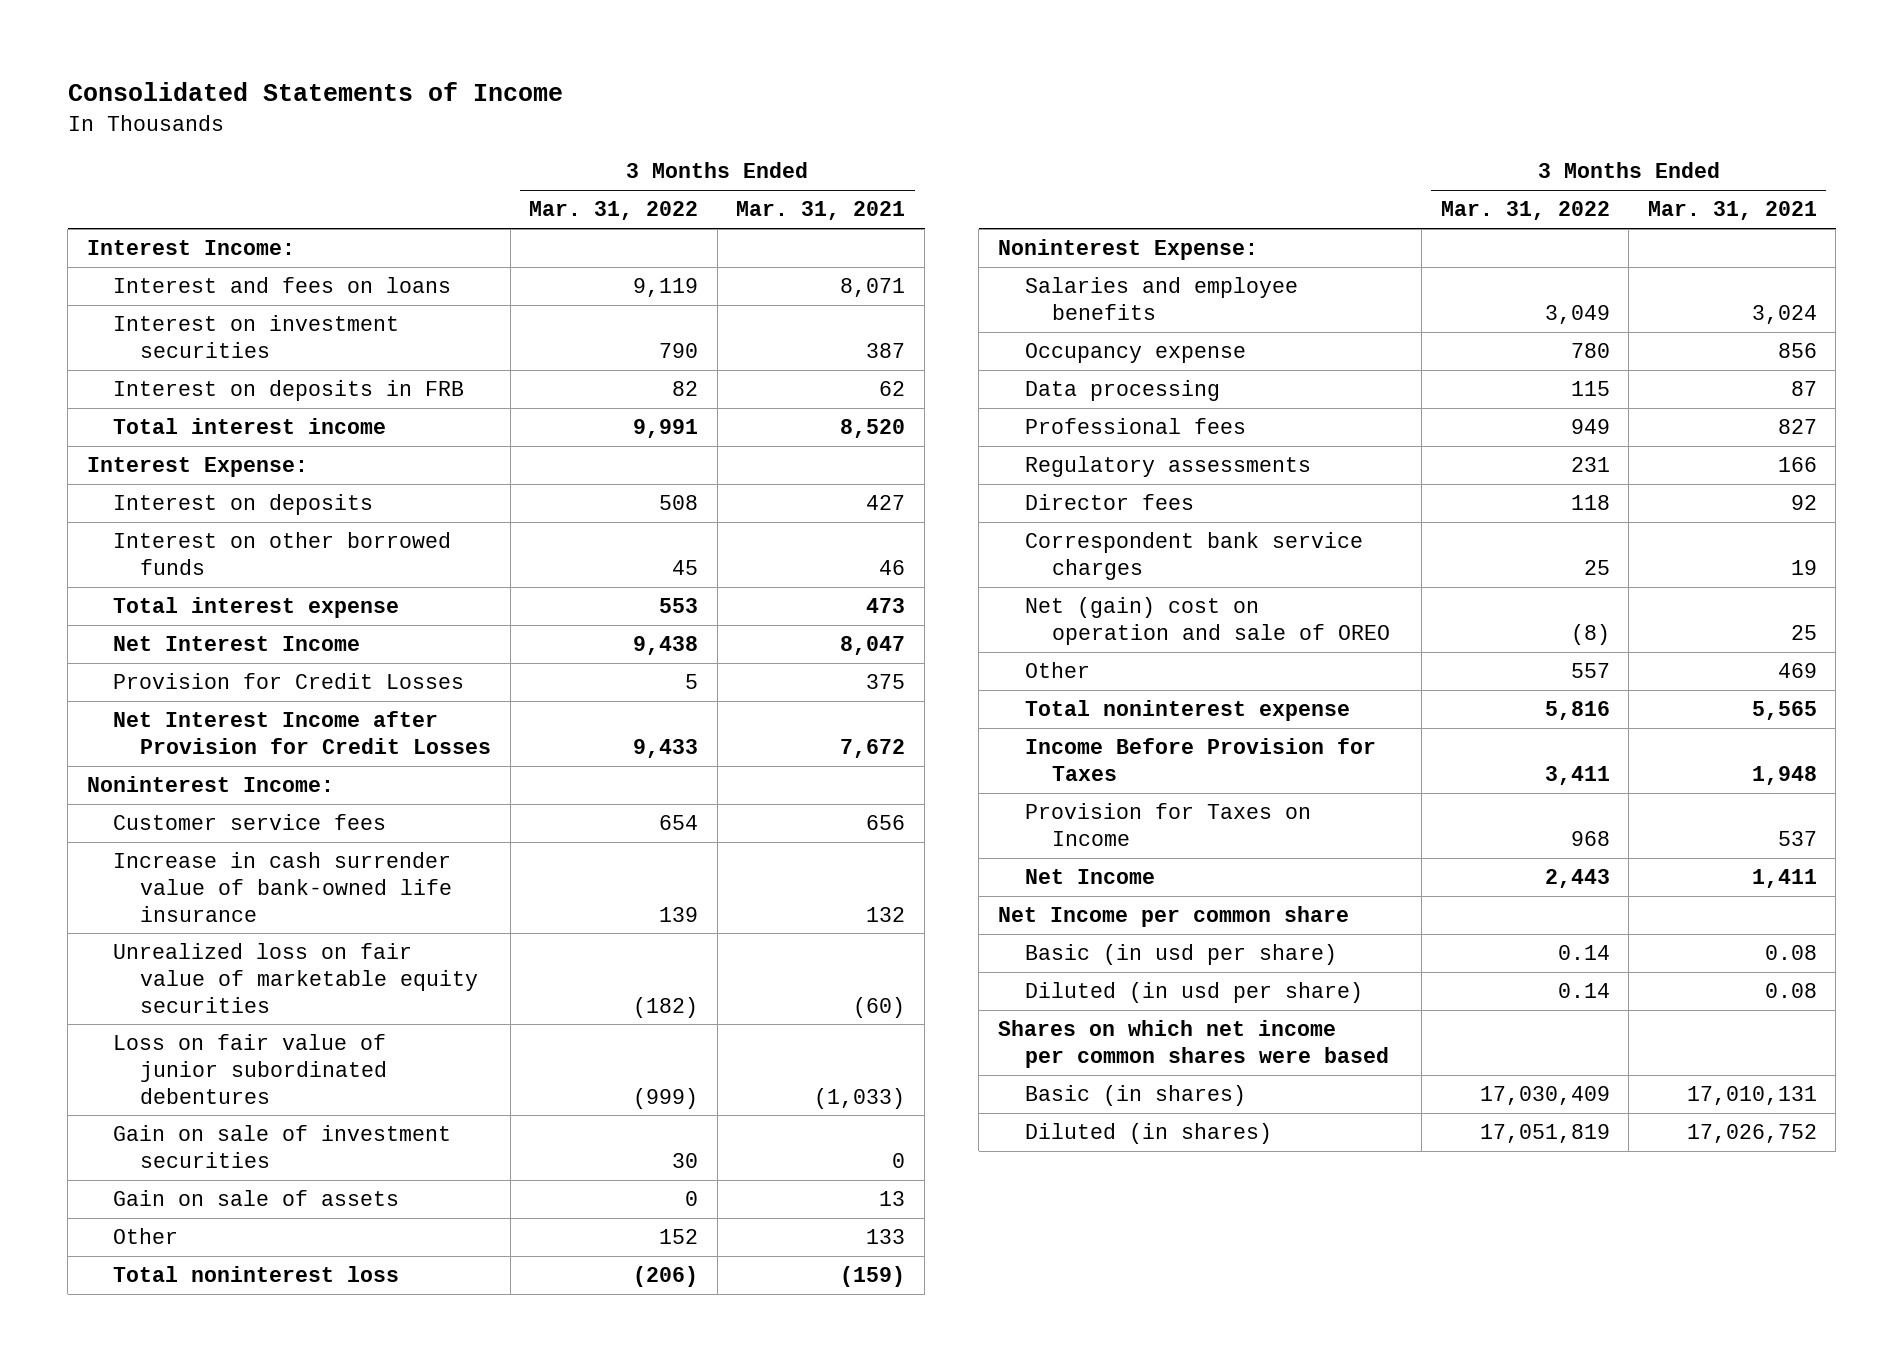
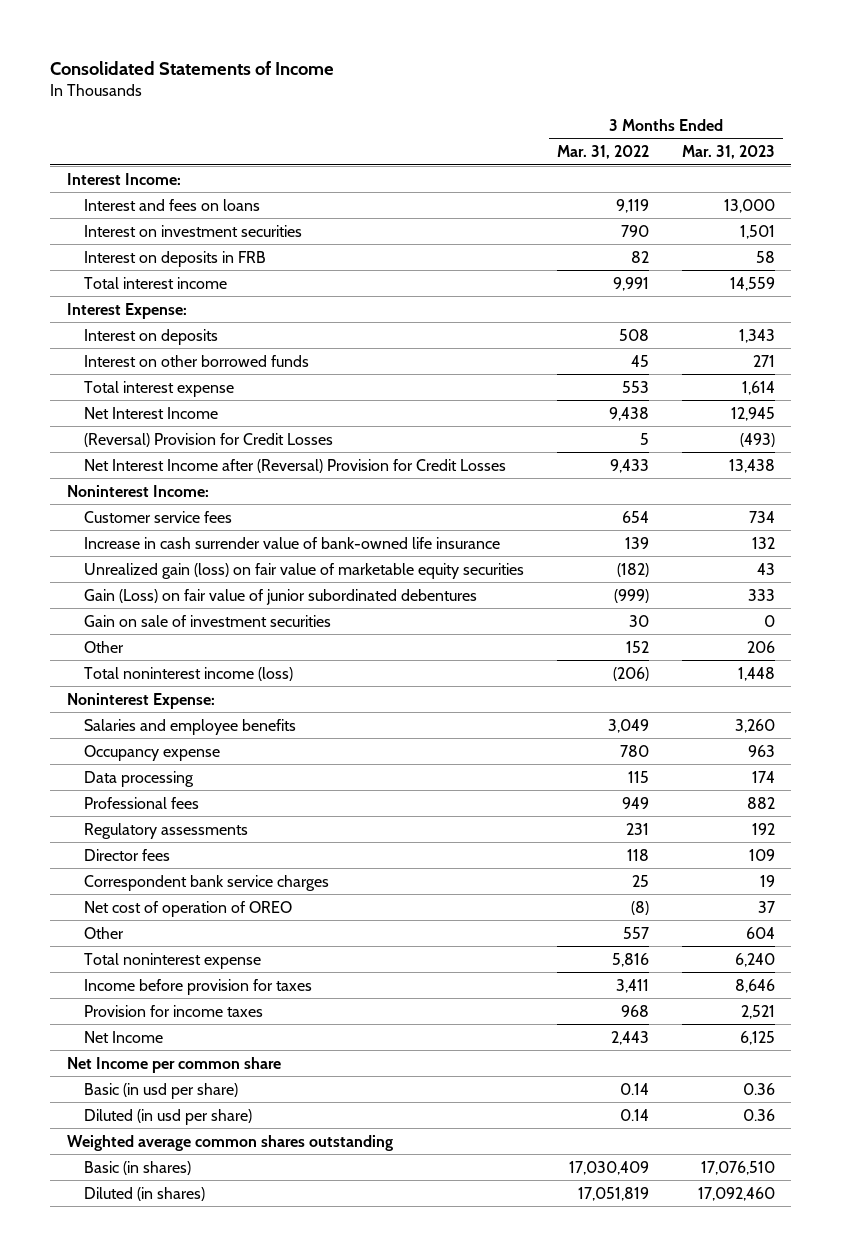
[736,201,906,221] Mar. 31, 2021 -> none
none -> [681,145,775,160] Mar. 31, 2023
[113,673,465,690] Provision for Credit Losses -> [84,432,334,447] (Reversal) Provision for Credit Losses
[113,711,492,754] Net Interest Income after Provision for Credit Losses -> [84,458,507,473] Net Interest Income after (Reversal) Provision for Credit Losses
[113,943,479,1013] Unrealized loss on fair value of marketable equity securities -> [84,562,525,579] Unrealized gain (loss) on fair value of marketable equity securities
[113,1034,388,1104] Loss on fair value of junior subordinated debentures -> [84,588,478,605] Gain (Loss) on fair value of junior subordinated debentures
[113,1190,400,1207] Gain on sale of assets -> none
[113,1266,400,1283] Total noninterest loss -> [84,666,294,681] Total noninterest income (loss)
[1024,597,1390,645] Net (gain) cost on operation and sale of OREO -> [84,900,293,917] Net cost of operation of OREO
[1024,738,1376,781] Income Before Provision for Taxes -> [84,978,313,995] Income before provision for taxes
[1024,803,1311,846] Provision for Taxes on Income -> [84,1004,264,1017] Provision for income taxes
[997,1020,1389,1068] Shares on which net income per common shares were based -> [66,1134,393,1151] Weighted average common shares outstanding

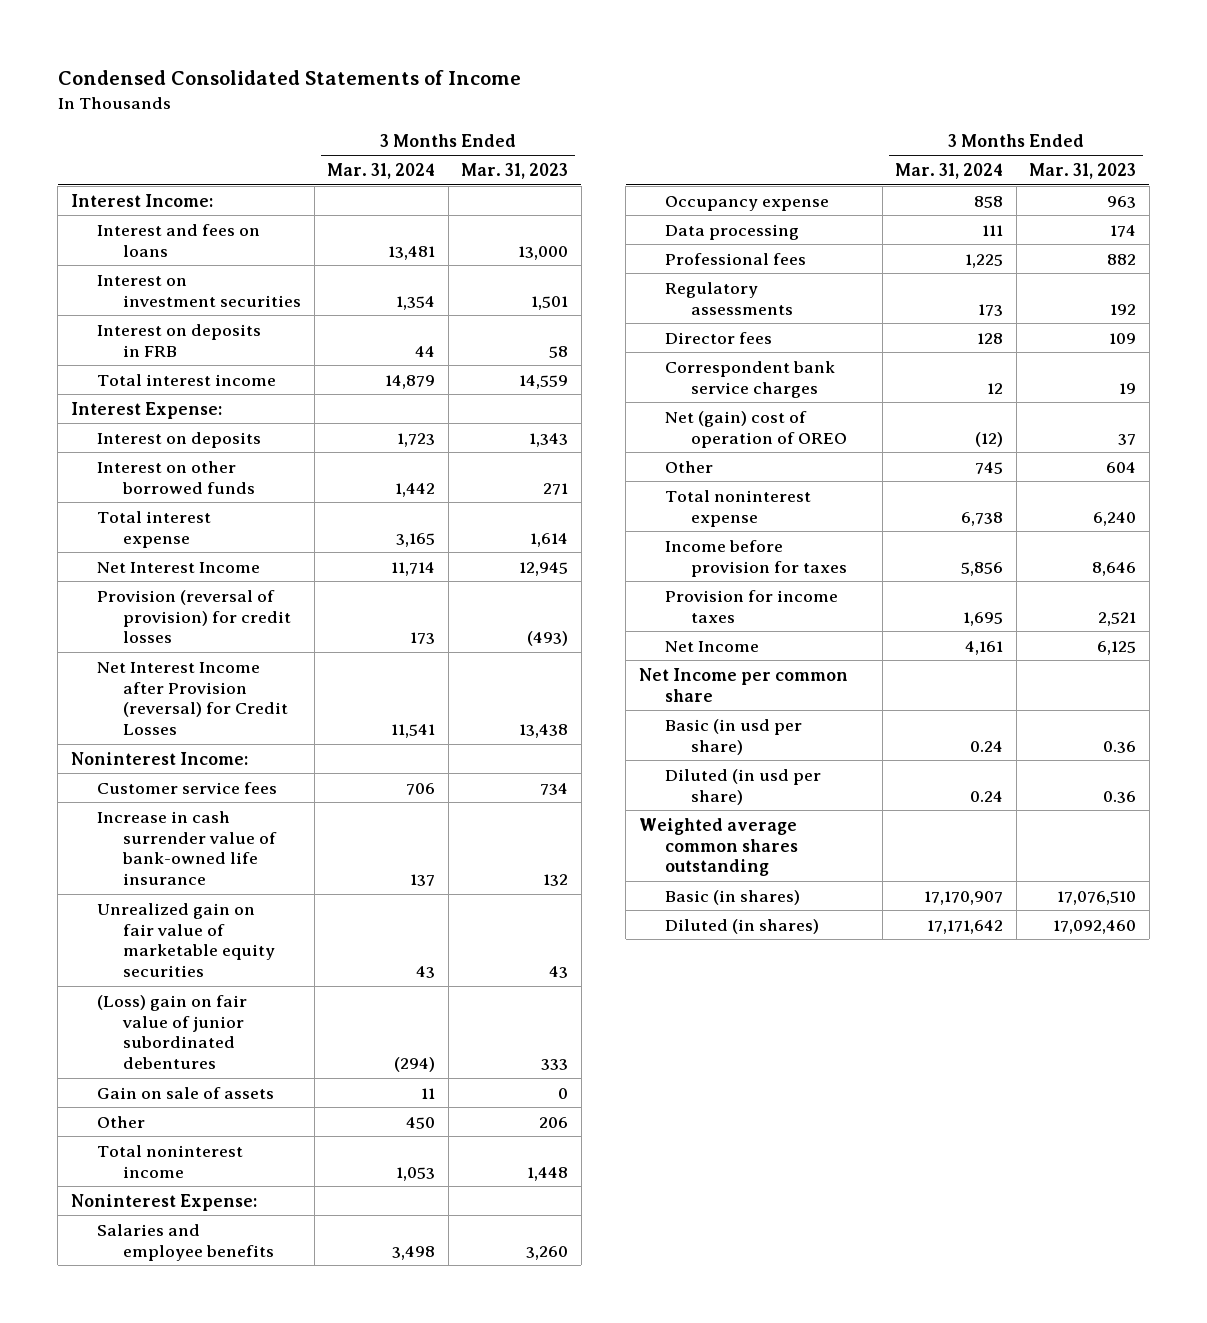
[50,60,335,75] Consolidated Statements of Income -> [57,70,521,86] Condensed Consolidated Statements of Income
[556,145,649,160] Mar. 31, 2022 -> none
none -> [327,163,436,180] Mar. 31, 2024
[84,432,334,447] (Reversal) Provision for Credit Losses -> [97,589,292,644] Provision (reversal of provision) for credit losses
[84,458,507,473] Net Interest Income after (Reversal) Provision for Credit Losses -> [97,661,289,736] Net Interest Income after Provision (reversal) for Credit Losses
[84,562,525,579] Unrealized gain (loss) on fair value of marketable equity securities -> [97,902,276,978] Unrealized gain on fair value of marketable equity securities
[84,588,478,605] Gain (Loss) on fair value of junior subordinated debentures -> [97,994,248,1070] (Loss) gain on fair value of junior subordinated debentures
[84,614,332,627] Gain on sale of investment securities -> [97,1086,275,1099] Gain on sale of assets
[84,666,294,681] Total noninterest income (loss) -> [97,1144,244,1178] Total noninterest income
[84,900,293,917] Net cost of operation of OREO -> [665,410,848,448] Net (gain) cost of operation of OREO

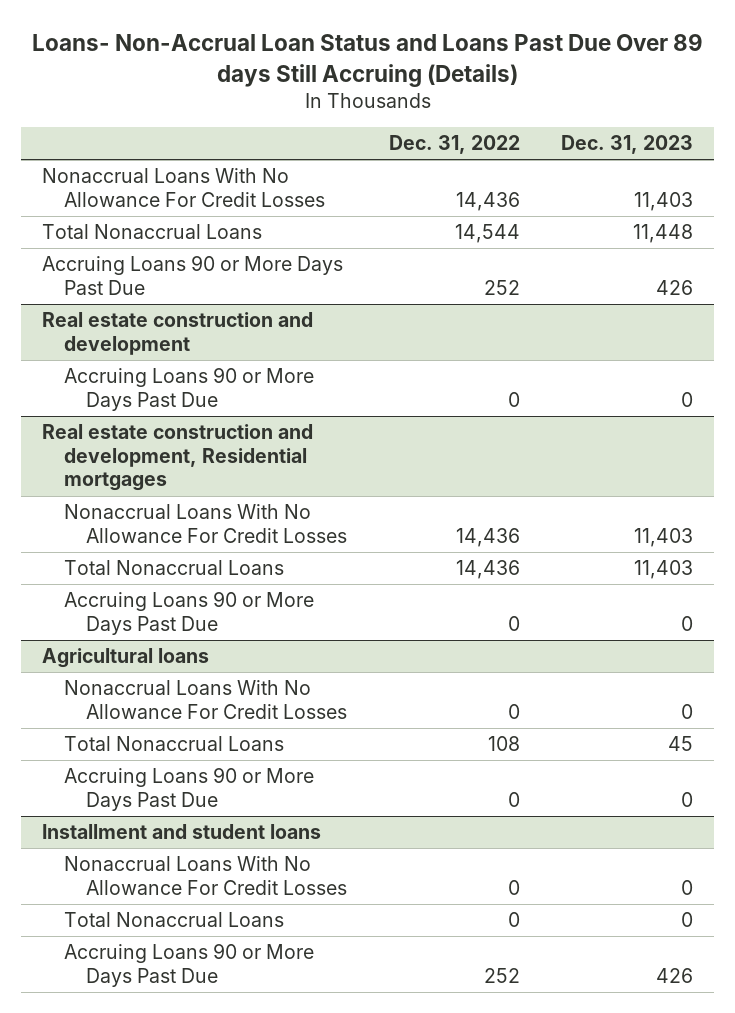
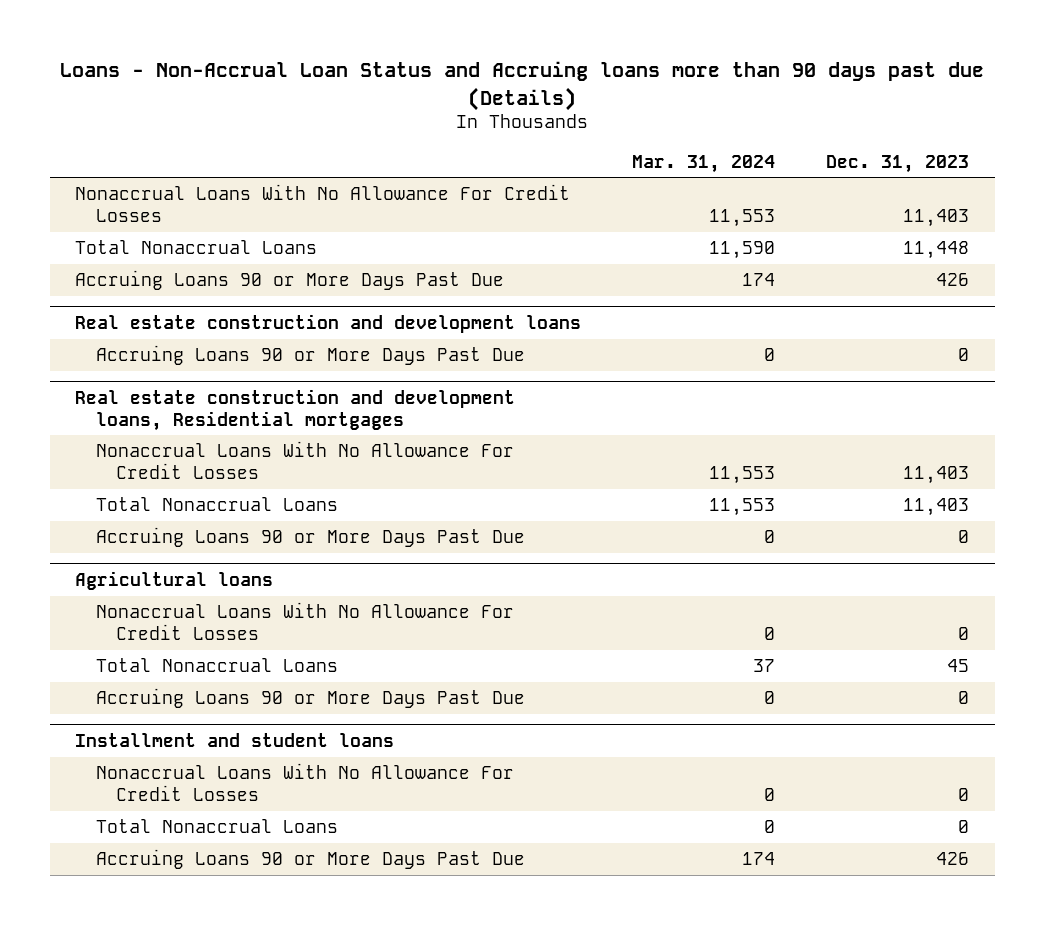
[31,33,703,87] Loans- Non-Accrual Loan Status and Loans Past Due Over 89 days Still Accruing (Details) -> [60,61,985,111] Loans - Non-Accrual Loan Status and Accruing loans more than 90 days past due (Details)
[388,135,520,155] Dec. 31, 2022 -> none
none -> [632,154,776,173] Mar. 31, 2024
[42,312,314,355] Real estate construction and development -> [75,313,582,333] Real estate construction and development loans
[42,424,314,492] Real estate construction and development, Residential mortgages -> [75,388,516,431] Real estate construction and development loans, Residential mortgages

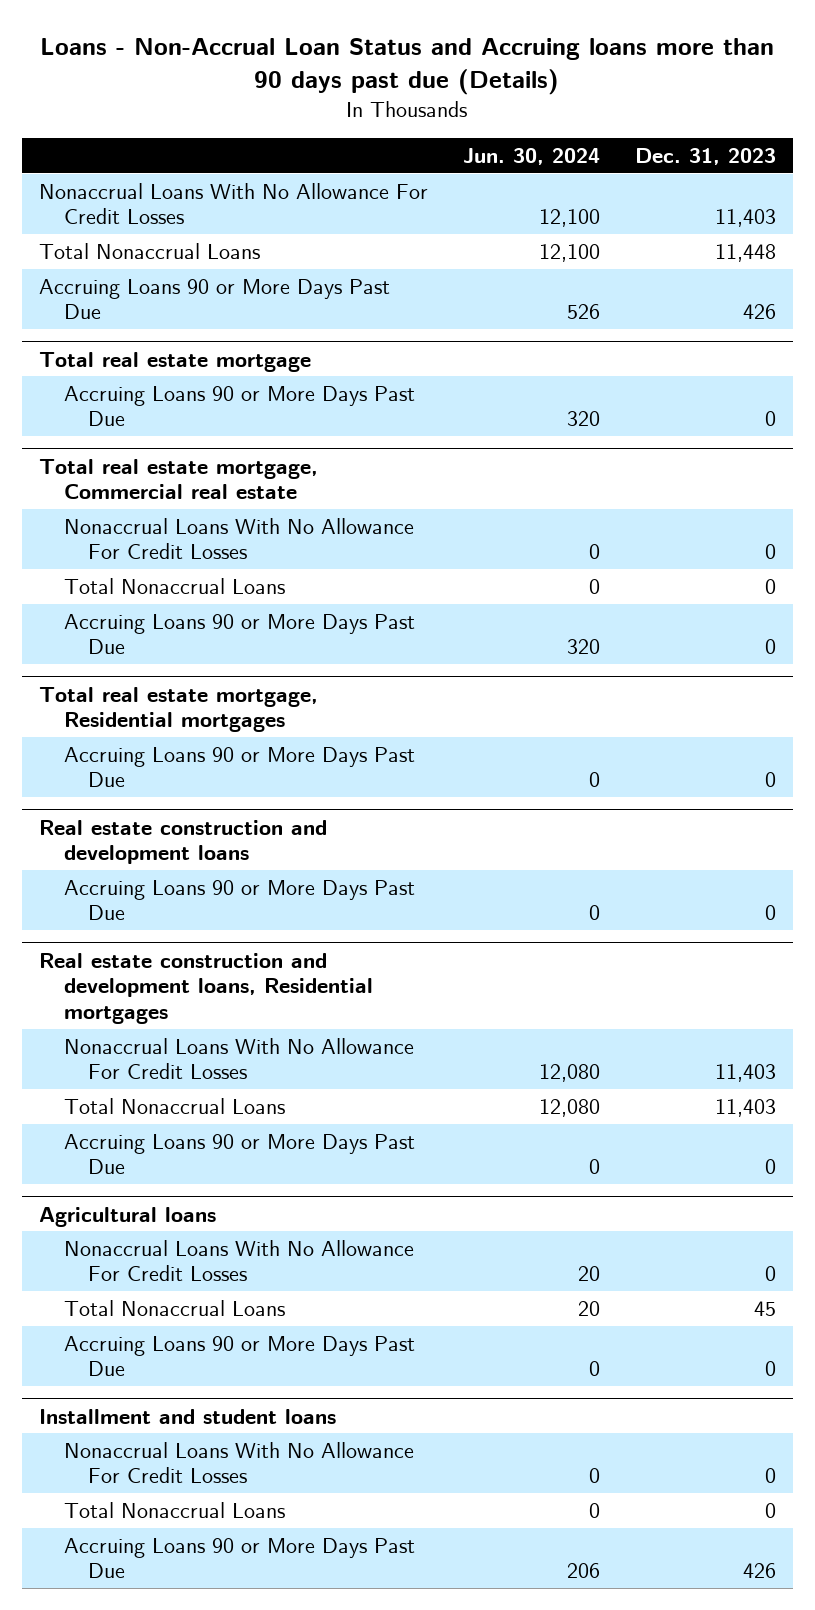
[632,154,776,173] Mar. 31, 2024 -> none
none -> [462,148,600,166] Jun. 30, 2024
none -> [39,351,312,372] Total real estate mortgage
none -> [63,385,415,427] Accruing Loans 90 or More Days Past Due
none -> [39,458,319,500] Total real estate mortgage, Commercial real estate
none -> [63,517,414,560] Nonaccrual Loans With No Allowance For Credit Losses
none -> [63,577,285,594] Total Nonaccrual Loans
none -> [63,613,415,655] Accruing Loans 90 or More Days Past Due
none -> [39,686,319,733] Total real estate mortgage, Residential mortgages
none -> [63,746,415,788] Accruing Loans 90 or More Days Past Due

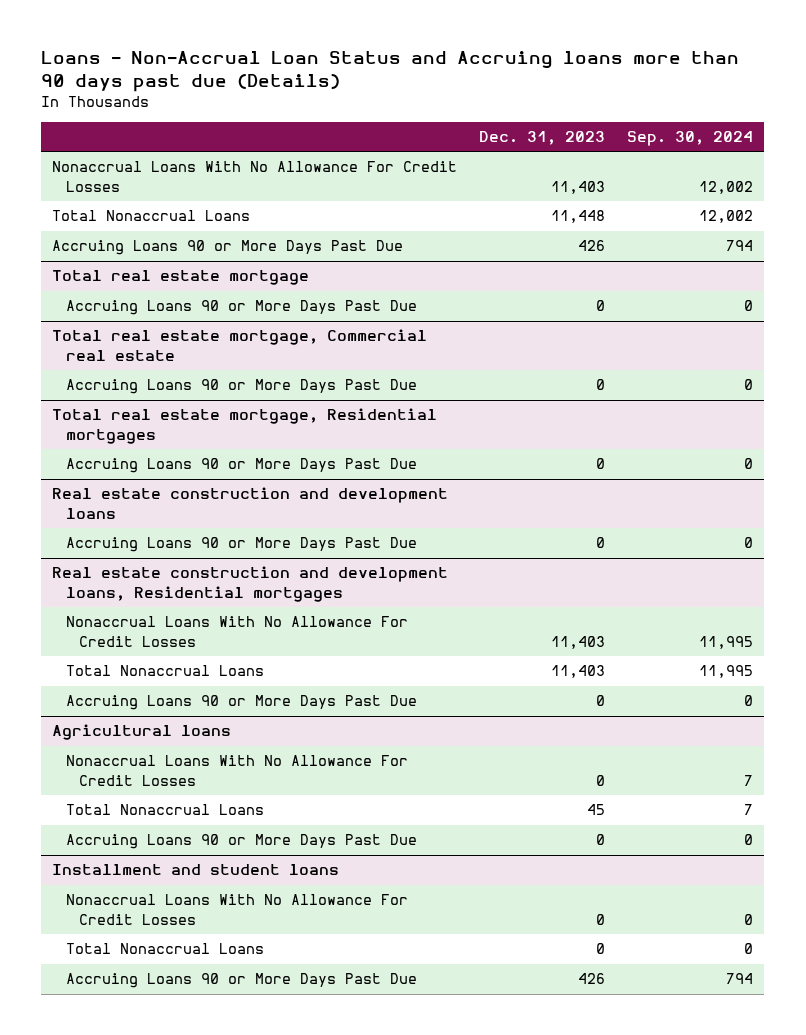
[462,148,600,166] Jun. 30, 2024 -> none
none -> [627,131,754,147] Sep. 30, 2024
[63,517,414,560] Nonaccrual Loans With No Allowance For Credit Losses -> none
[63,577,285,594] Total Nonaccrual Loans -> none

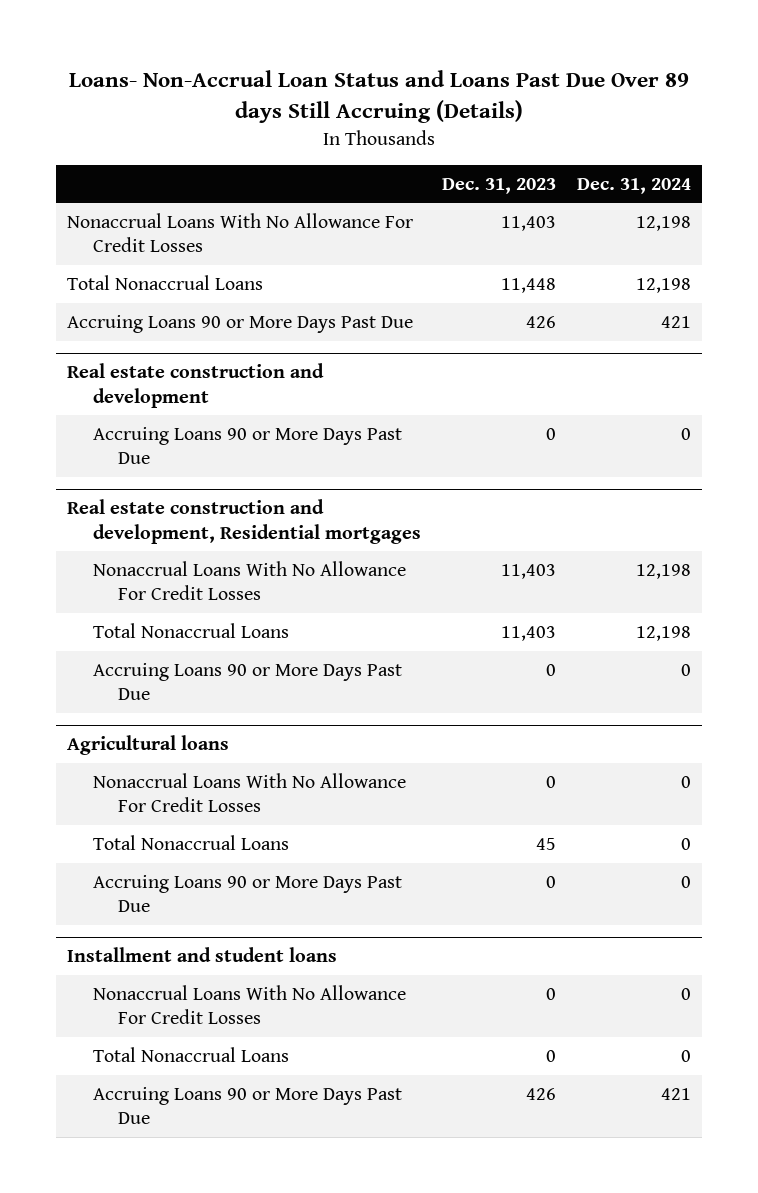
[41,51,740,92] Loans - Non-Accrual Loan Status and Accruing loans more than 90 days past due (Details) -> [68,69,689,123] Loans- Non-Accrual Loan Status and Loans Past Due Over 89 days Still Accruing (Details)
[627,131,754,147] Sep. 30, 2024 -> none
none -> [577,177,692,194] Dec. 31, 2024
[52,270,310,286] Total real estate mortgage -> none
[65,300,417,316] Accruing Loans 90 or More Days Past Due -> none
[52,329,428,361] Total real estate mortgage, Commercial real estate -> none
[65,379,417,395] Accruing Loans 90 or More Days Past Due -> none
[52,408,438,444] Total real estate mortgage, Residential mortgages -> none
[65,458,417,474] Accruing Loans 90 or More Days Past Due -> none
[52,487,449,519] Real estate construction and development loans -> [66,363,324,408] Real estate construction and development
[52,566,449,602] Real estate construction and development loans, Residential mortgages -> [66,499,421,544] Real estate construction and development, Residential mortgages

